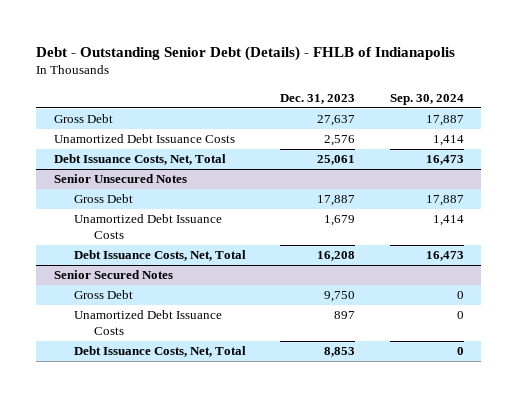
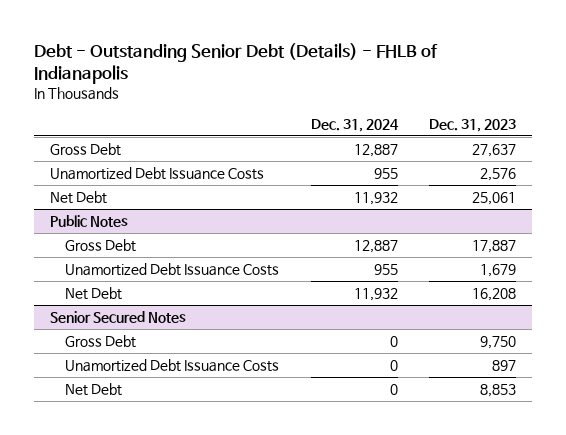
[389,93,464,105] Sep. 30, 2024 -> none
none -> [310,118,399,132] Dec. 31, 2024
[53,154,226,166] Debt Issuance Costs, Net, Total -> [50,190,108,204] Net Debt
[53,174,187,184] Senior Unsecured Notes -> [50,214,129,227] Public Notes
[73,250,246,262] Debt Issuance Costs, Net, Total -> [65,286,123,300] Net Debt
[73,346,246,358] Debt Issuance Costs, Net, Total -> [65,382,123,396] Net Debt

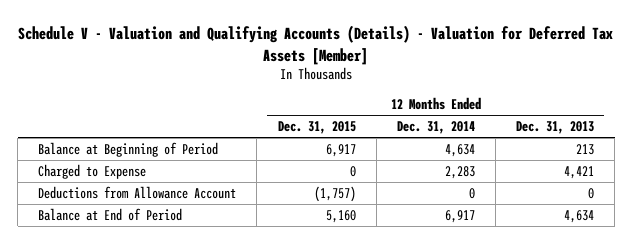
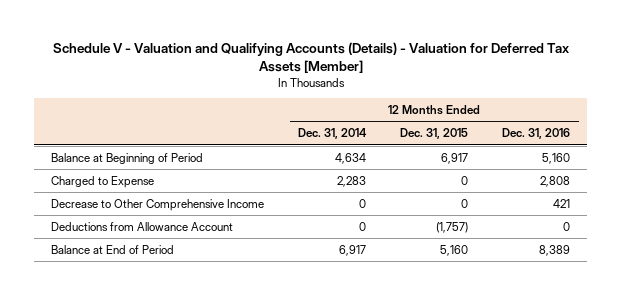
[516,120,595,134] Dec. 31, 2013 -> none
none -> [502,128,571,140] Dec. 31, 2016
none -> [51,198,265,211] Decrease to Other Comprehensive Income

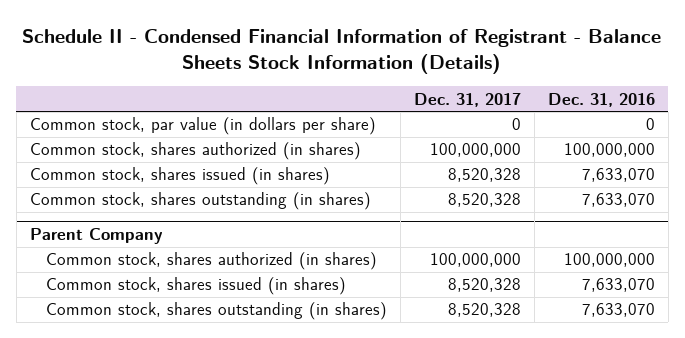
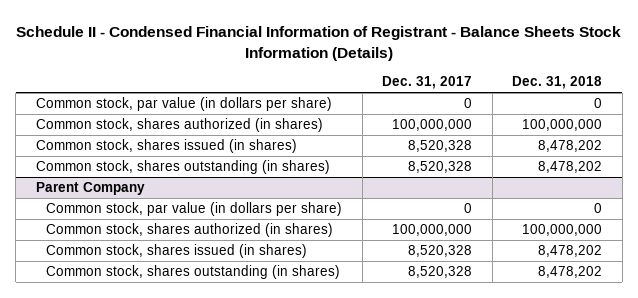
[548,92,656,107] Dec. 31, 2016 -> none
none -> [512,76,603,90] Dec. 31, 2018
none -> [46,202,343,217] Common stock, par value (in dollars per share)

